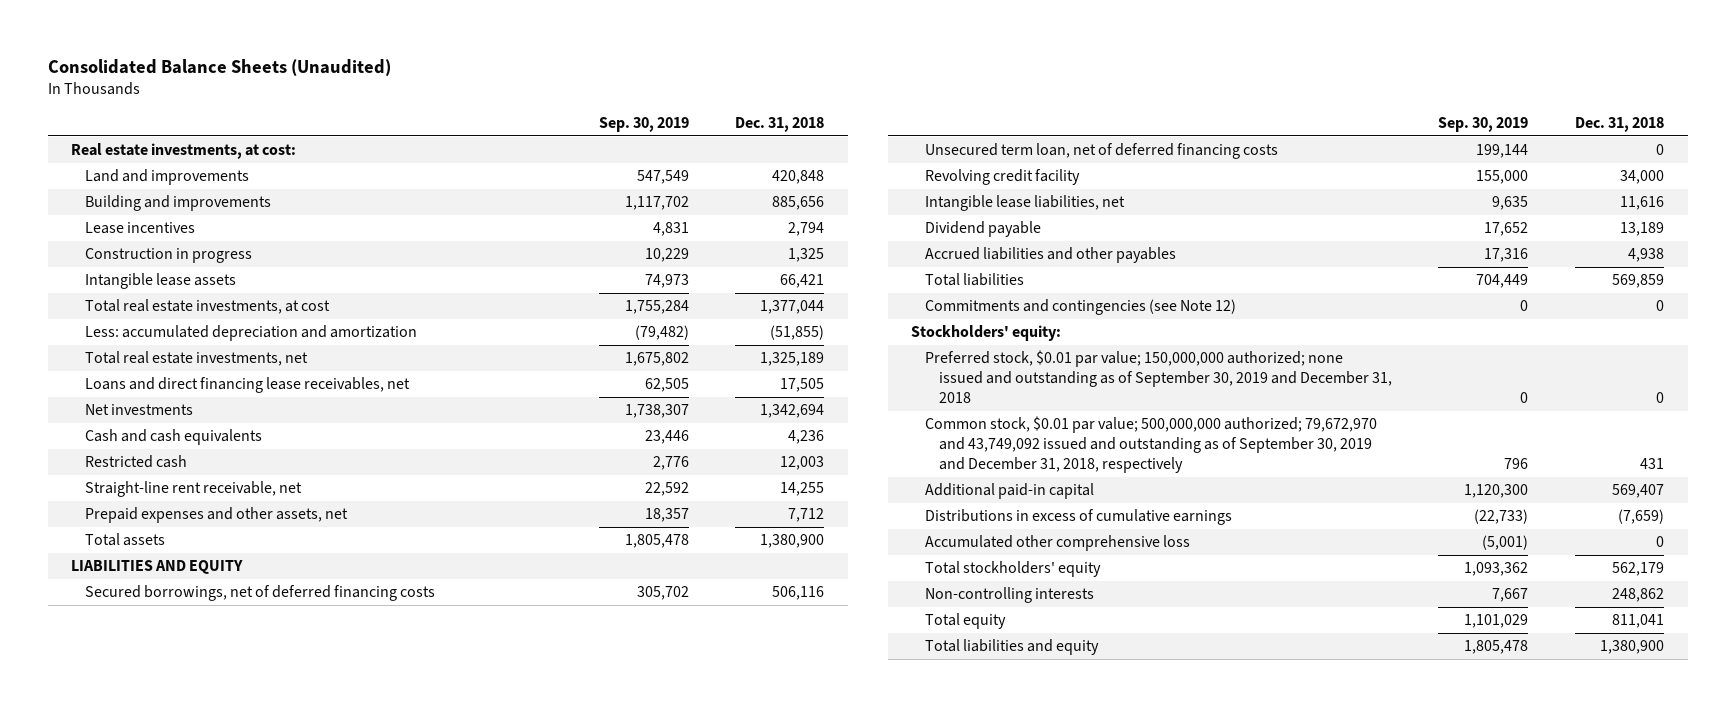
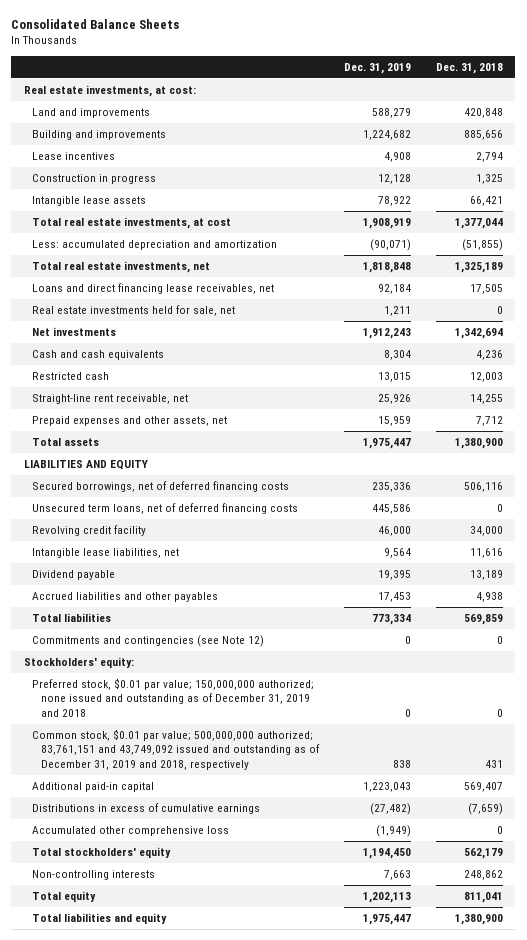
[47,58,391,76] Consolidated Balance Sheets (Unaudited) -> [11,19,180,30] Consolidated Balance Sheets
[598,117,689,133] Sep. 30, 2019 -> none
none -> [343,62,411,74] Dec. 31, 2019
none -> [32,305,236,317] Real estate investments held for sale, net
[924,143,1278,160] Unsecured term loan, net of deferred financing costs -> [32,503,299,515] Unsecured term loans, net of deferred financing costs
[924,350,1392,404] Preferred stock, $0.01 par value; 150,000,000 authorized; none issued and outstanding as of September 30, 2019 and December 31, 2018 -> [32,678,315,717] Preferred stock, $0.01 par value; 150,000,000 authorized; none issued and outstanding as of December 31, 2019 and 2018
[924,416,1377,474] Common stock, $0.01 par value; 500,000,000 authorized; 79,672,970 and 43,749,092 issued and outstanding as of September 30, 2019 and December 31, 2018, respectively -> [32,729,320,770] Common stock, $0.01 par value; 500,000,000 authorized; 83,761,151 and 43,749,092 issued and outstanding as of December 31, 2019 and 2018, respectively

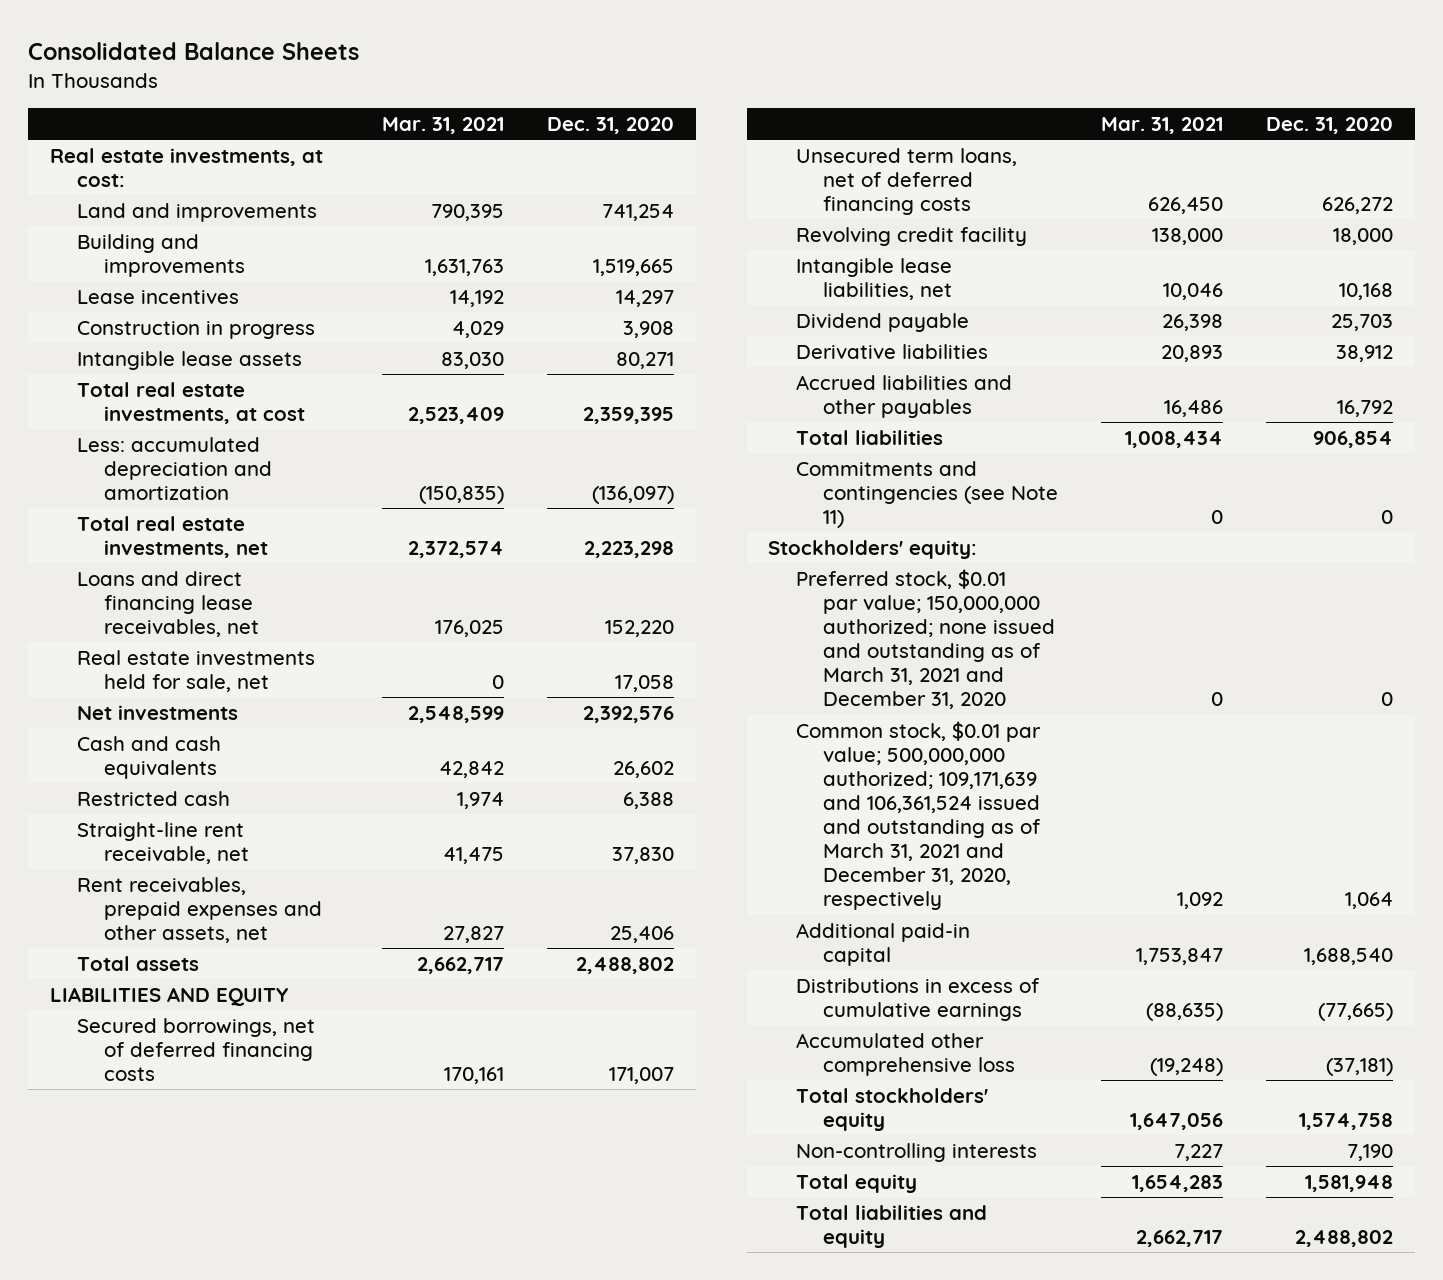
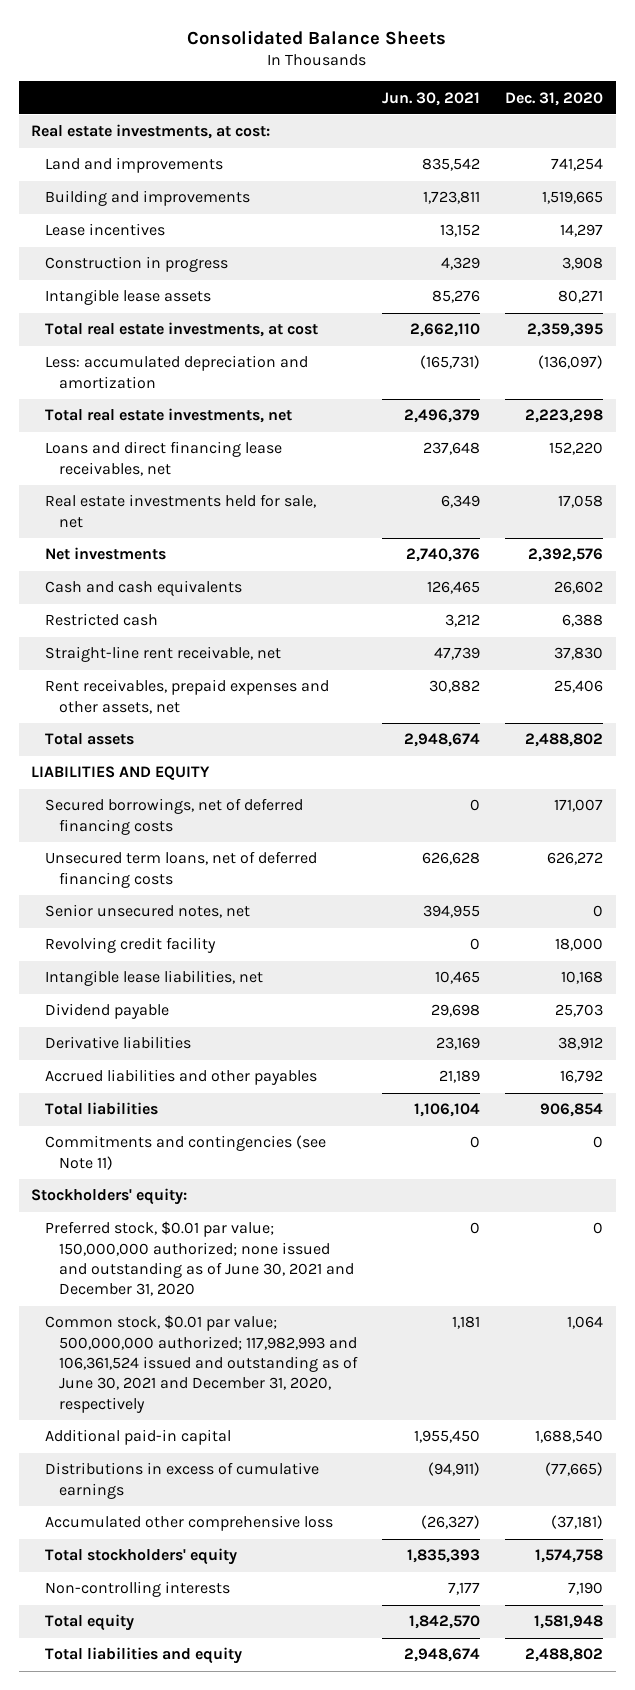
[382,116,505,134] Mar. 31, 2021 -> none
none -> [382,91,481,106] Jun. 30, 2021
none -> [45,904,251,919] Senior unsecured notes, net
[795,568,1056,710] Preferred stock, $0.01 par value; 150,000,000 authorized; none issued and outstanding as of March 31, 2021 and December 31, 2020 -> [45,1221,354,1297] Preferred stock, $0.01 par value; 150,000,000 authorized; none issued and outstanding as of June 30, 2021 and December 31, 2020
[795,720,1042,911] Common stock, $0.01 par value; 500,000,000 authorized; 109,171,639 and 106,361,524 issued and outstanding as of March 31, 2021 and December 31, 2020, respectively -> [45,1315,358,1413] Common stock, $0.01 par value; 500,000,000 authorized; 117,982,993 and 106,361,524 issued and outstanding as of June 30, 2021 and December 31, 2020, respectively

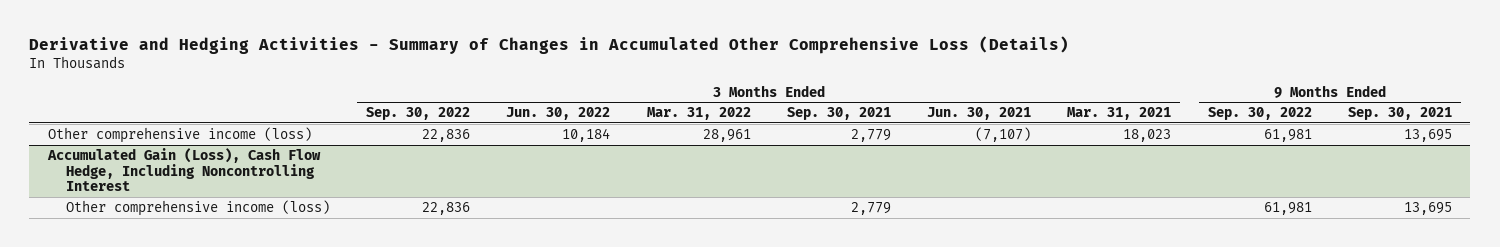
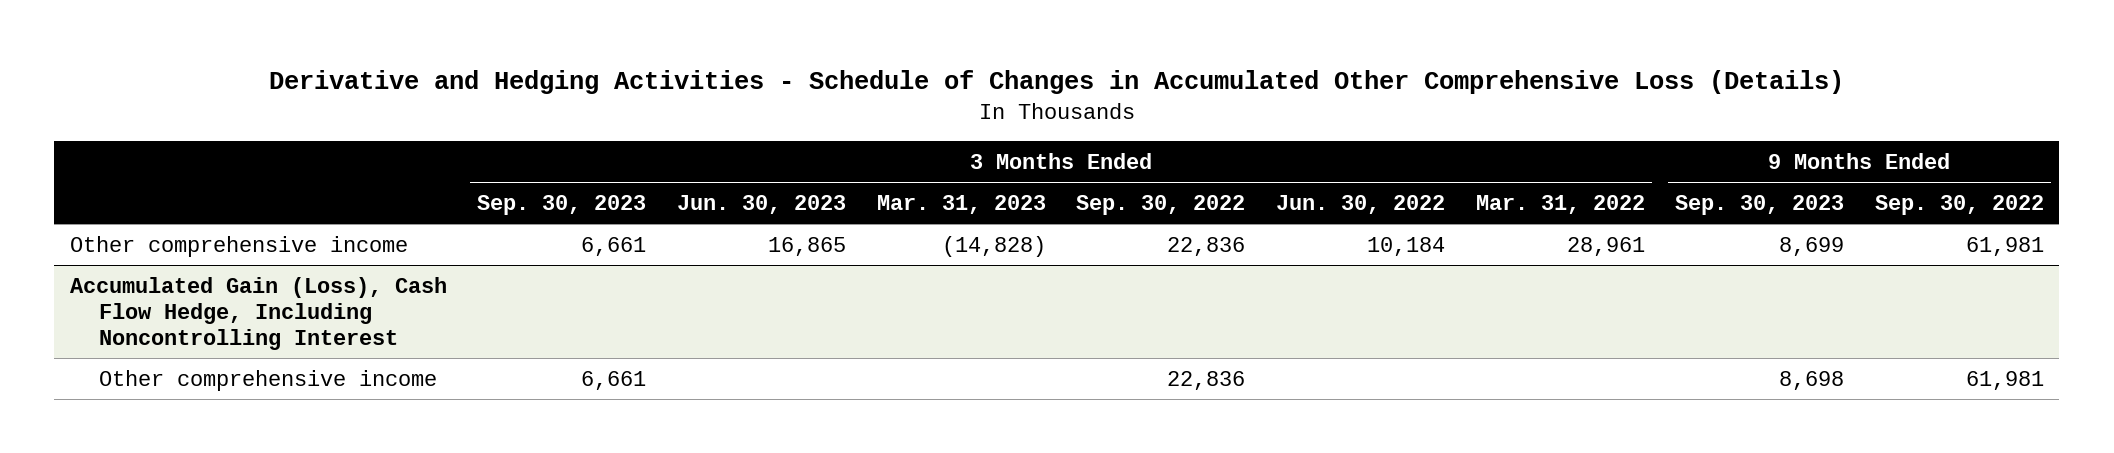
[29,36,1070,55] Derivative and Hedging Activities - Summary of Changes in Accumulated Other Comprehensive Loss (Details) -> [268,69,1844,94] Derivative and Hedging Activities - Schedule of Changes in Accumulated Other Comprehensive Loss (Details)
[786,107,891,121] Sep. 30, 2021 -> none
[927,107,1032,121] Jun. 30, 2021 -> none
[1067,107,1172,121] Mar. 31, 2021 -> none
[1347,107,1452,121] Sep. 30, 2021 -> none
none -> [477,194,647,215] Sep. 30, 2023
none -> [677,194,847,214] Jun. 30, 2023
none -> [876,194,1046,214] Mar. 31, 2023
none -> [1675,194,1845,215] Sep. 30, 2023
[47,126,312,143] Other comprehensive income (loss) -> [69,235,408,257] Other comprehensive income
[65,199,330,216] Other comprehensive income (loss) -> [98,369,437,391] Other comprehensive income

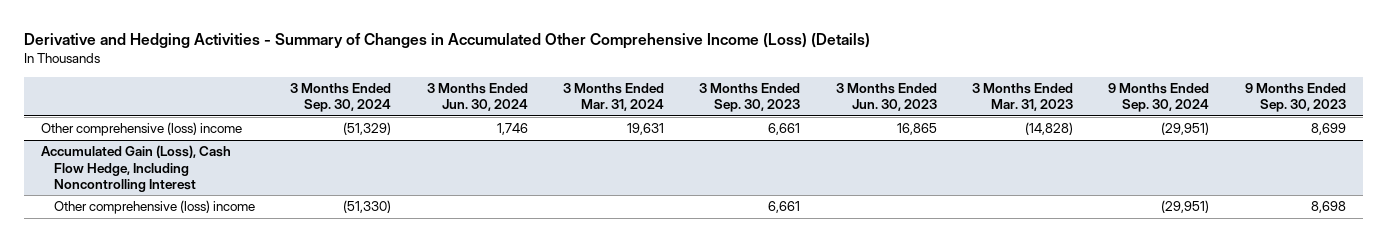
[268,69,1844,94] Derivative and Hedging Activities - Schedule of Changes in Accumulated Other Comprehensive Loss (Details) -> [23,32,870,49] Derivative and Hedging Activities - Summary of Changes in Accumulated Other Comprehensive Income (Loss) (Details)
[1076,194,1246,215] Sep. 30, 2022 -> none
[1275,194,1445,214] Jun. 30, 2022 -> none
[1475,194,1645,214] Mar. 31, 2022 -> none
[1874,194,2044,215] Sep. 30, 2022 -> none
none -> [290,83,392,113] 3 Months Ended Sep. 30, 2024
none -> [426,83,528,112] 3 Months Ended Jun. 30, 2024
none -> [563,83,665,112] 3 Months Ended Mar. 31, 2024
none -> [1108,83,1210,113] 9 Months Ended Sep. 30, 2024
[69,235,408,257] Other comprehensive income -> [41,122,243,137] Other comprehensive (loss) income
[98,369,437,391] Other comprehensive income -> [54,200,256,215] Other comprehensive (loss) income

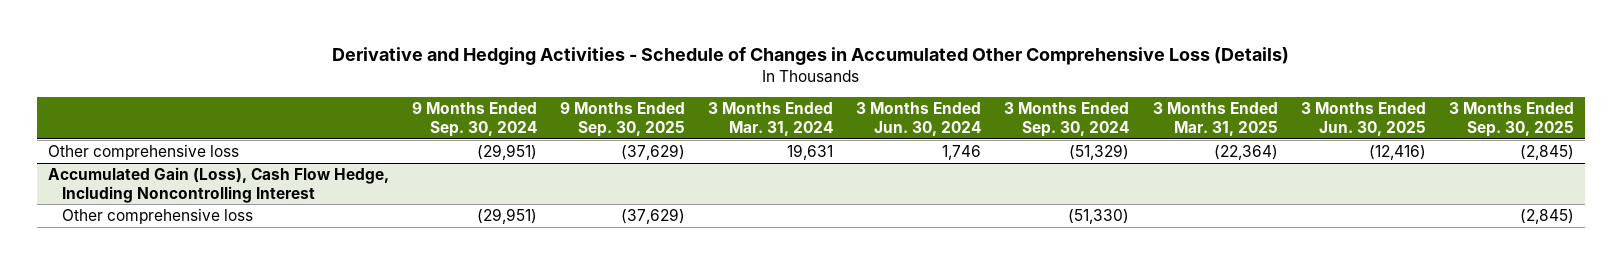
[23,32,870,49] Derivative and Hedging Activities - Summary of Changes in Accumulated Other Comprehensive Income (Loss) (Details) -> [331,46,1289,65] Derivative and Hedging Activities - Schedule of Changes in Accumulated Other Comprehensive Loss (Details)
[699,83,801,113] 3 Months Ended Sep. 30, 2023 -> none
[835,83,937,112] 3 Months Ended Jun. 30, 2023 -> none
[971,83,1073,112] 3 Months Ended Mar. 31, 2023 -> none
[1244,83,1346,113] 9 Months Ended Sep. 30, 2023 -> none
none -> [560,102,686,137] 9 Months Ended Sep. 30, 2025
none -> [1152,102,1278,136] 3 Months Ended Mar. 31, 2025
none -> [1300,102,1426,136] 3 Months Ended Jun. 30, 2025
none -> [1448,102,1574,137] 3 Months Ended Sep. 30, 2025
[41,122,243,137] Other comprehensive (loss) income -> [48,144,240,161] Other comprehensive loss
[54,200,256,215] Other comprehensive (loss) income -> [62,208,254,225] Other comprehensive loss

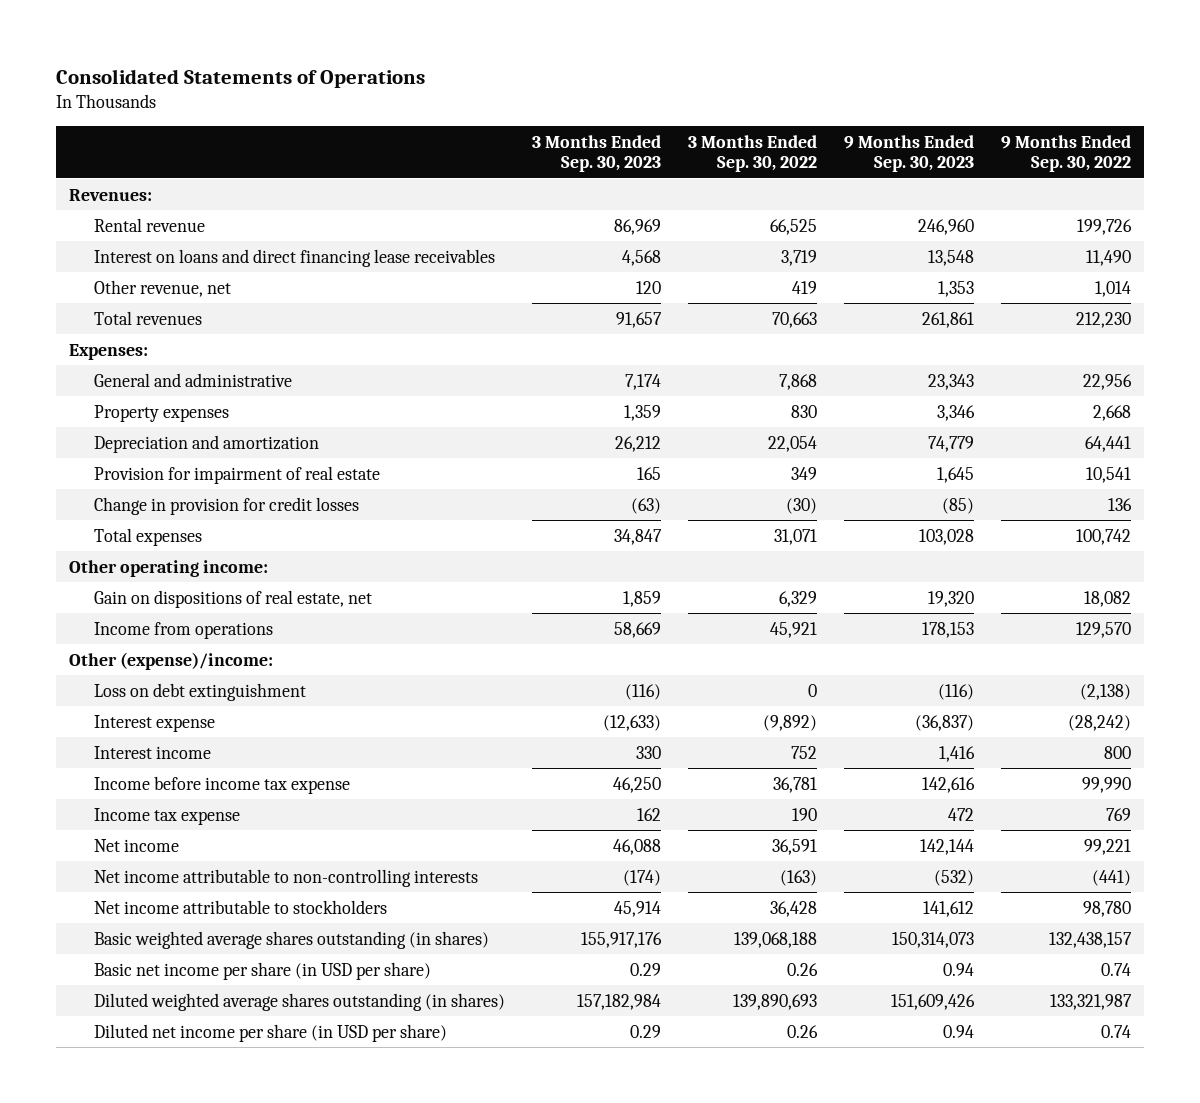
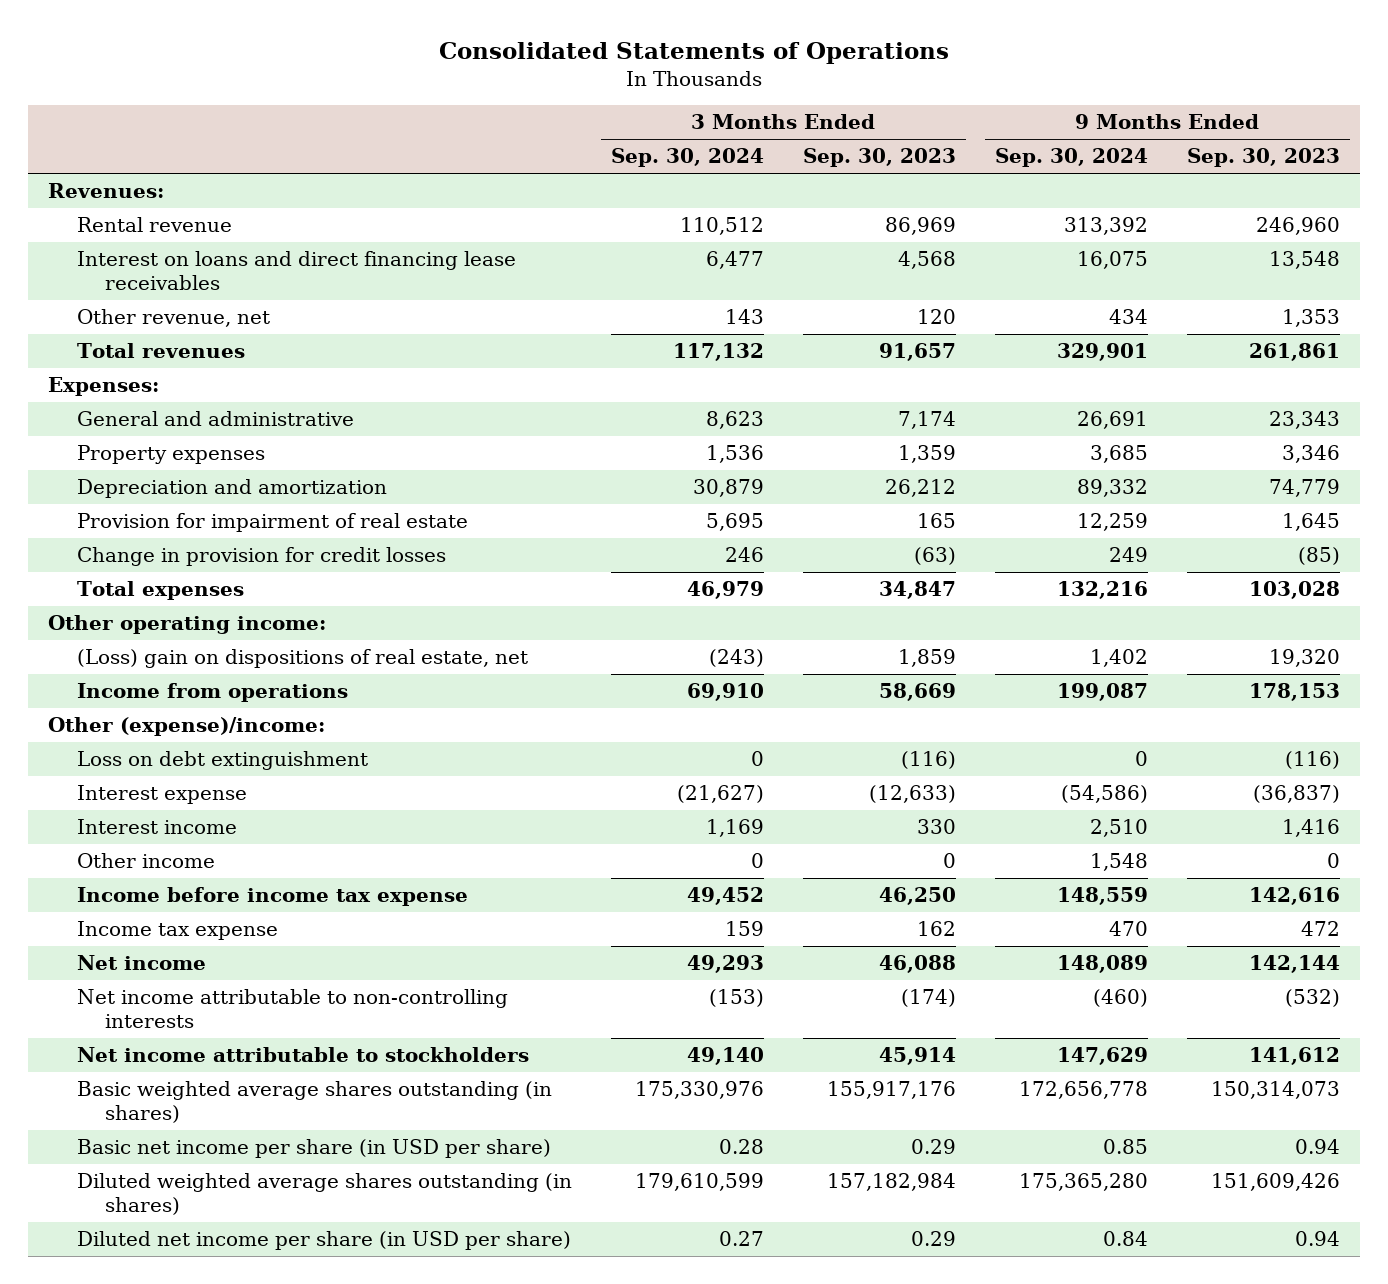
[687,134,817,173] 3 Months Ended Sep. 30, 2022 -> none
[1000,134,1131,173] 9 Months Ended Sep. 30, 2022 -> none
none -> [610,148,764,168] Sep. 30, 2024
none -> [994,148,1148,168] Sep. 30, 2024
[93,589,372,608] Gain on dispositions of real estate, net -> [76,649,528,669] (Loss) gain on dispositions of real estate, net
none -> [76,853,215,869] Other income

